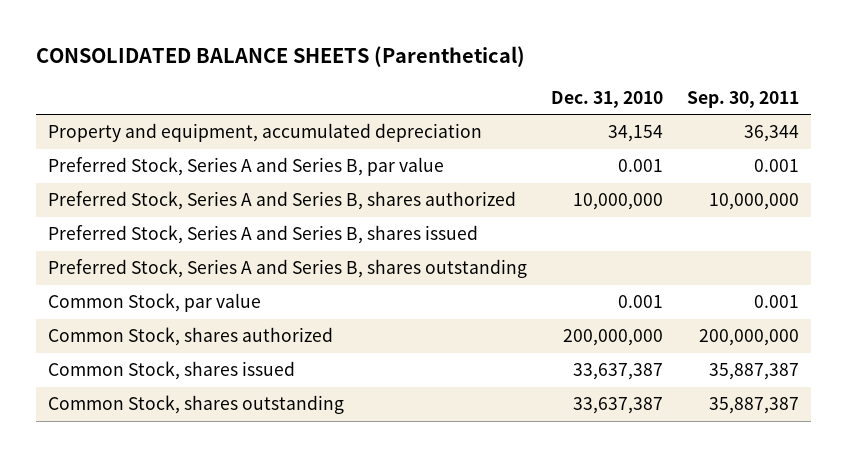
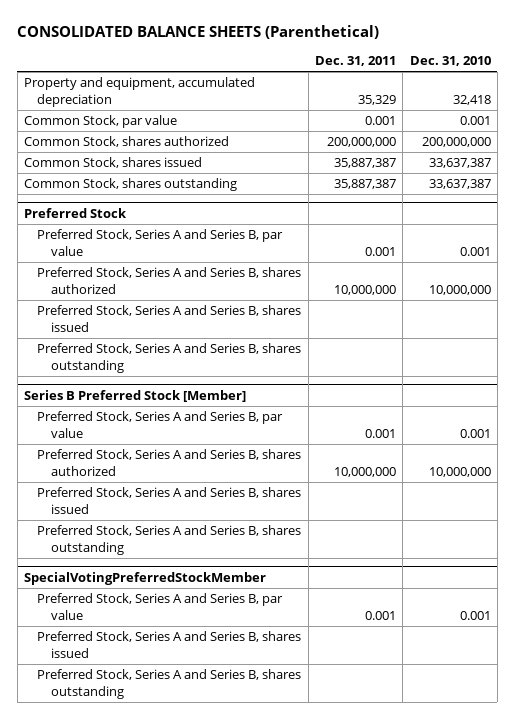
[687,90,800,108] Sep. 30, 2011 -> none
none -> [314,56,396,67] Dec. 31, 2011
[48,157,445,177] Preferred Stock, Series A and Series B, par value -> none
[48,191,517,211] Preferred Stock, Series A and Series B, shares authorized -> none
[48,225,479,245] Preferred Stock, Series A and Series B, shares issued -> none
[48,259,528,279] Preferred Stock, Series A and Series B, shares outstanding -> none
[608,125,664,143] 34,154 -> [452,94,491,105] 32,418
none -> [23,207,127,218] Preferred Stock
none -> [37,229,284,256] Preferred Stock, Series A and Series B, par value
none -> [37,267,302,294] Preferred Stock, Series A and Series B, shares authorized
none -> [37,305,302,332] Preferred Stock, Series A and Series B, shares issued
none -> [37,343,302,373] Preferred Stock, Series A and Series B, shares outstanding
none -> [23,389,246,402] Series B Preferred Stock [Member]
none -> [37,411,284,438] Preferred Stock, Series A and Series B, par value
none -> [37,449,302,476] Preferred Stock, Series A and Series B, shares authorized
none -> [37,487,302,514] Preferred Stock, Series A and Series B, shares issued
none -> [37,525,302,555] Preferred Stock, Series A and Series B, shares outstanding
none -> [23,571,266,585] SpecialVotingPreferredStockMember
none -> [37,593,284,620] Preferred Stock, Series A and Series B, par value
none -> [37,631,302,658] Preferred Stock, Series A and Series B, shares issued
none -> [37,669,302,699] Preferred Stock, Series A and Series B, shares outstanding

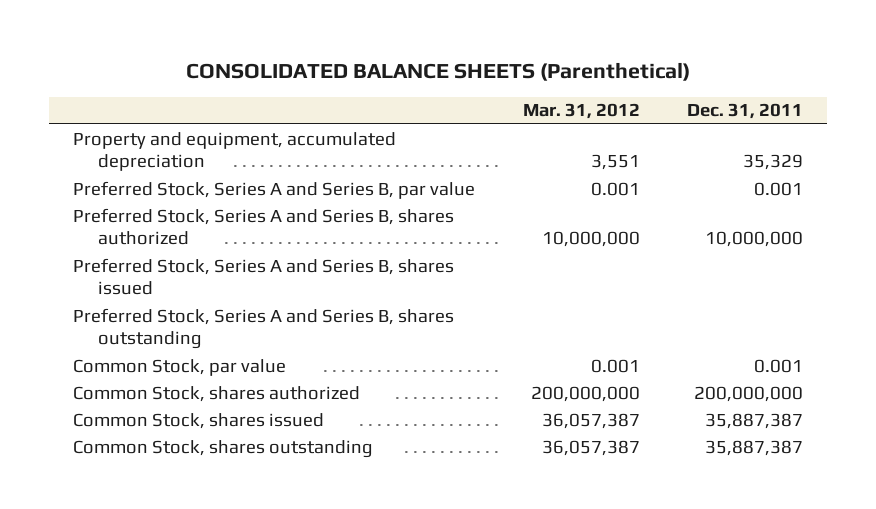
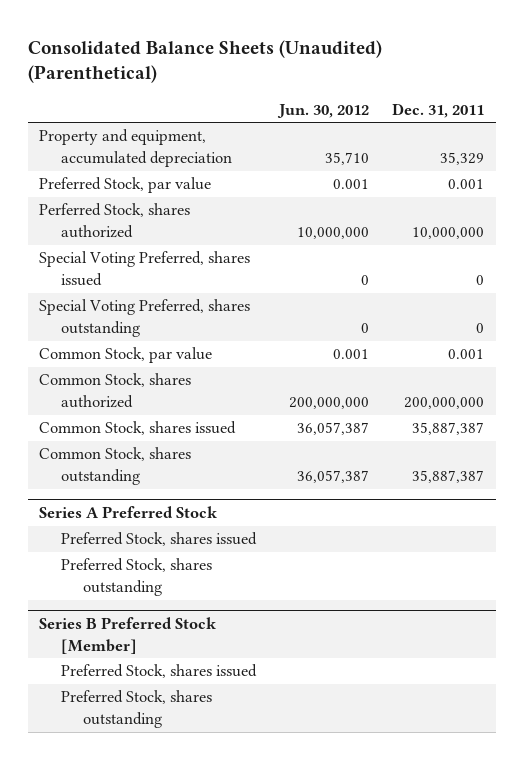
[186,62,691,82] CONSOLIDATED BALANCE SHEETS (Parenthetical) -> [27,39,382,84] Consolidated Balance Sheets (Unaudited) (Parenthetical)
[522,103,640,120] Mar. 31, 2012 -> none
none -> [277,103,370,118] Jun. 30, 2012
[73,257,455,296] Preferred Stock, Series A and Series B, shares issued -> none
[73,307,455,350] Preferred Stock, Series A and Series B, shares outstanding -> none
[73,180,476,199] Preferred Stock, Series A and Series B, par value -> [39,177,212,194] Preferred Stock, par value
[73,207,455,246] Preferred Stock, Series A and Series B, shares authorized -> [39,203,191,238] Perferred Stock, shares authorized
none -> [39,251,251,286] Special Voting Preferred, shares issued
none -> [39,299,251,337] Special Voting Preferred, shares outstanding
none -> [39,506,218,519] Series A Preferred Stock
none -> [61,532,258,547] Preferred Stock, shares issued
none -> [61,558,213,596] Preferred Stock, shares outstanding
none -> [39,617,217,654] Series B Preferred Stock [Member]
none -> [61,664,258,679] Preferred Stock, shares issued
none -> [61,690,213,728] Preferred Stock, shares outstanding

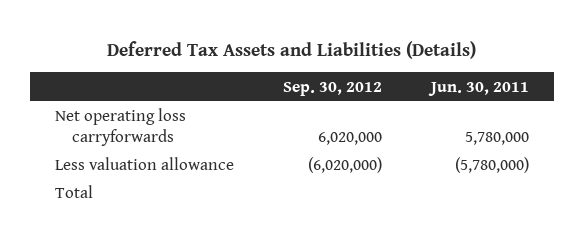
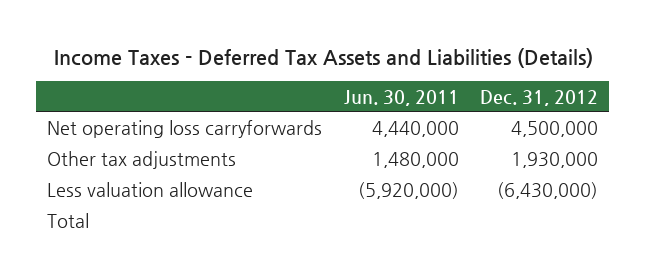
[106,40,476,59] Deferred Tax Assets and Liabilities (Details) -> [53,47,593,68] Income Taxes - Deferred Tax Assets and Liabilities (Details)
[282,81,382,96] Sep. 30, 2012 -> none
none -> [479,89,598,106] Dec. 31, 2012
[465,132,530,146] 5,780,000 -> [371,121,459,138] 4,440,000
none -> [47,151,237,170] Other tax adjustments
[455,157,530,174] (5,780,000) -> [357,182,459,200] (5,920,000)

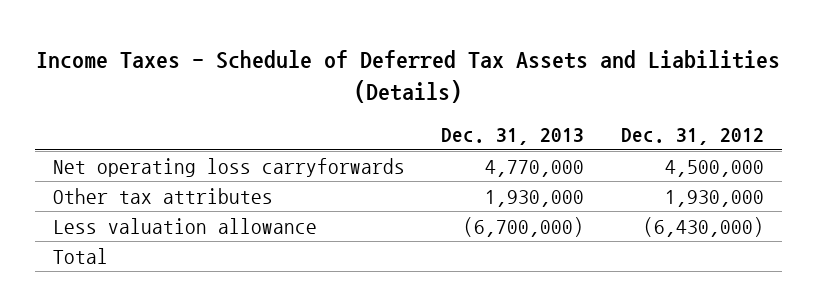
[53,47,593,68] Income Taxes - Deferred Tax Assets and Liabilities (Details) -> [36,49,781,103] Income Taxes - Schedule of Deferred Tax Assets and Liabilities (Details)
[343,89,459,106] Jun. 30, 2011 -> none
none -> [441,128,585,146] Dec. 31, 2013
[47,151,237,170] Other tax adjustments -> [52,187,273,204] Other tax attributes

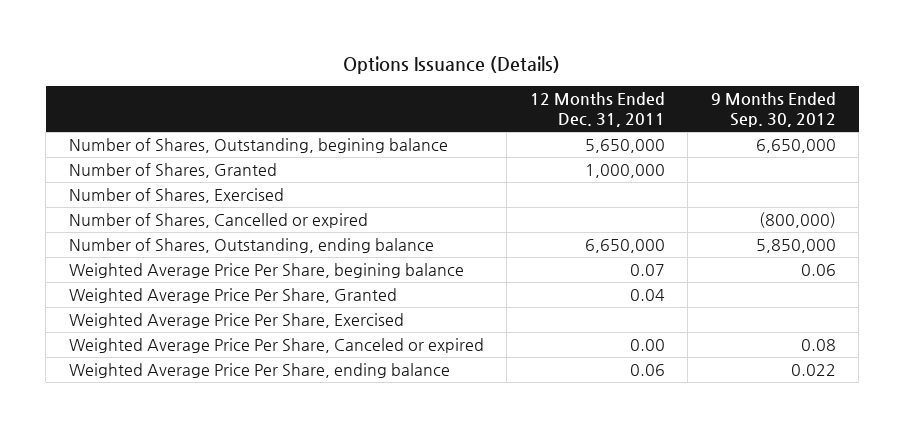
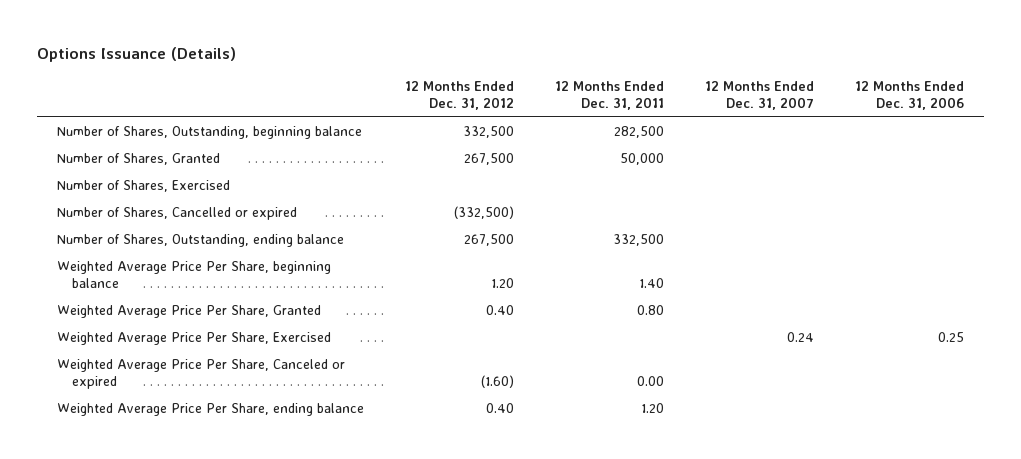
[710,91,836,128] 9 Months Ended Sep. 30, 2012 -> none
none -> [404,81,514,111] 12 Months Ended Dec. 31, 2012
none -> [704,81,814,111] 12 Months Ended Dec. 31, 2007
none -> [854,81,964,111] 12 Months Ended Dec. 31, 2006
[68,138,448,154] Number of Shares, Outstanding, begining balance -> [56,126,362,140] Number of Shares, Outstanding, beginning balance
[584,139,665,154] 5,650,000 -> [613,126,664,139] 282,500
[584,164,665,179] 1,000,000 -> [619,153,664,166] 50,000
[584,239,665,254] 6,650,000 -> [612,234,664,247] 332,500
[68,263,464,279] Weighted Average Price Per Share, begining balance -> [56,261,331,289] Weighted Average Price Per Share, beginning balance
[629,264,665,277] 0.07 -> [638,278,664,289] 1.40
[629,289,665,302] 0.04 -> [636,305,664,316] 0.80
[629,364,665,377] 0.06 -> [640,403,664,414] 1.20

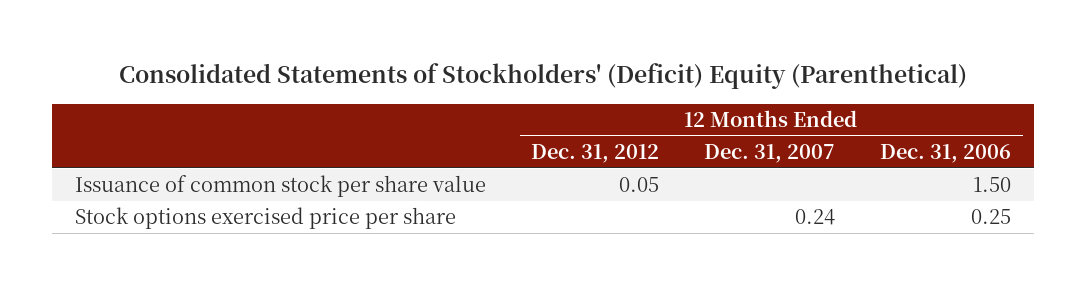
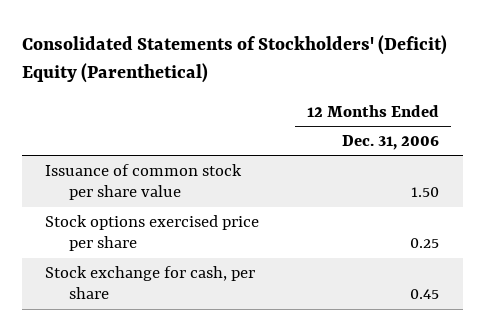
[530,144,659,164] Dec. 31, 2012 -> none
[704,144,836,164] Dec. 31, 2007 -> none
none -> [45,265,256,300] Stock exchange for cash, per share

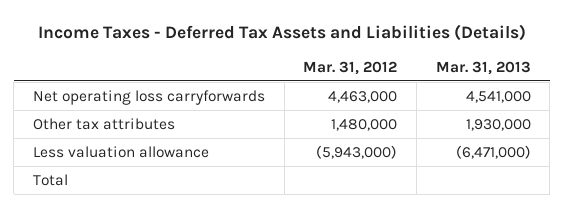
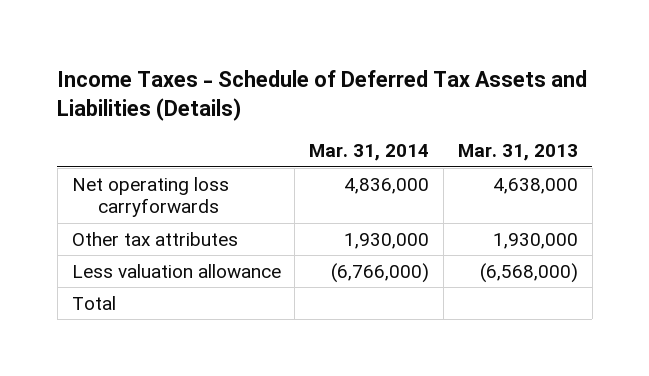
[37,23,526,41] Income Taxes - Deferred Tax Assets and Liabilities (Details) -> [57,69,588,121] Income Taxes - Schedule of Deferred Tax Assets and Liabilities (Details)
[303,60,398,75] Mar. 31, 2012 -> none
none -> [309,144,430,162] Mar. 31, 2014
[465,90,531,103] 4,541,000 -> [492,177,578,194] 4,638,000
[455,144,531,159] (6,471,000) -> [479,262,578,283] (6,568,000)

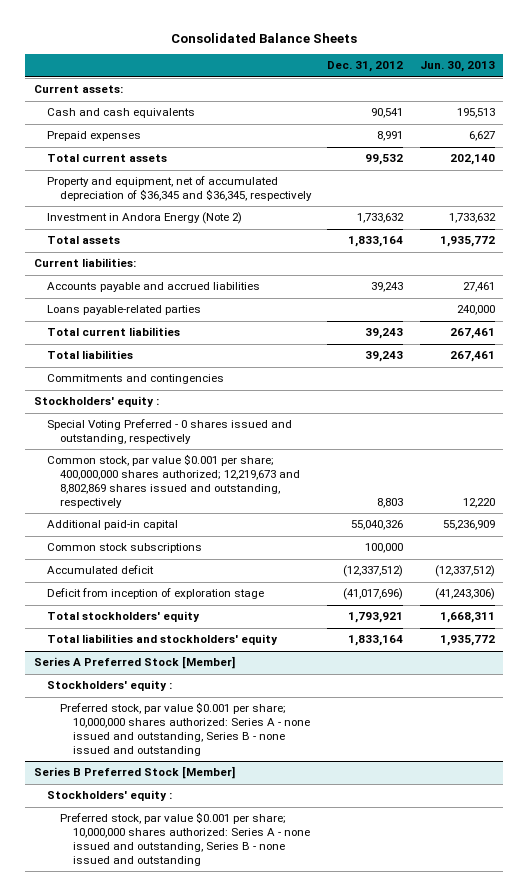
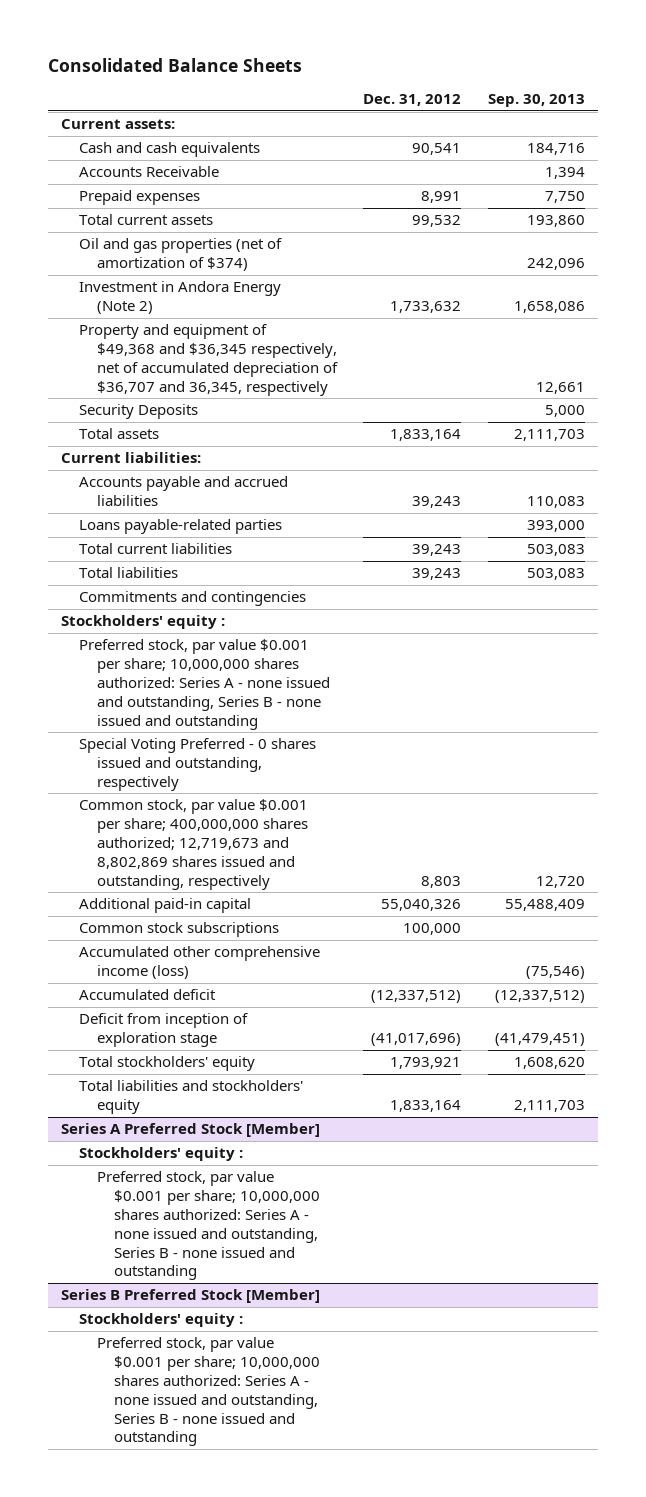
[419,61,495,73] Jun. 30, 2013 -> none
none -> [487,94,585,108] Sep. 30, 2013
none -> [79,166,220,178] Accounts Receivable
[46,176,312,202] Property and equipment, net of accumulated depreciation of $36,345 and $36,345, respectively -> none
none -> [79,238,283,272] Oil and gas properties (net of amortization of $374)
none -> [79,324,338,396] Property and equipment of $49,368 and $36,345 respectively, net of accumulated depreciation of $36,707 and 36,345, respectively
none -> [79,404,199,420] Security Deposits
none -> [79,639,330,730] Preferred stock, par value $0.001 per share; 10,000,000 shares authorized: Series A - none issued and outstanding, Series B - none issued and outstanding
[46,454,300,508] Common stock, par value $0.001 per share; 400,000,000 shares authorized; 12,219,673 and 8,802,869 shares issued and outstanding, respectively -> [79,799,309,890] Common stock, par value $0.001 per share; 400,000,000 shares authorized; 12,719,673 and 8,802,869 shares issued and outstanding, respectively
none -> [79,946,321,980] Accumulated other comprehensive income (loss)

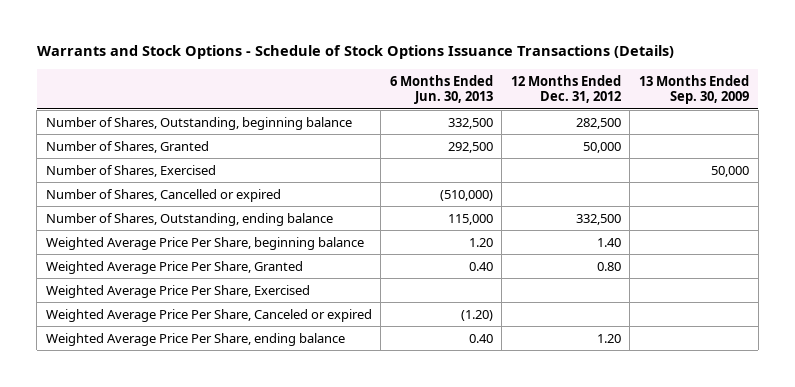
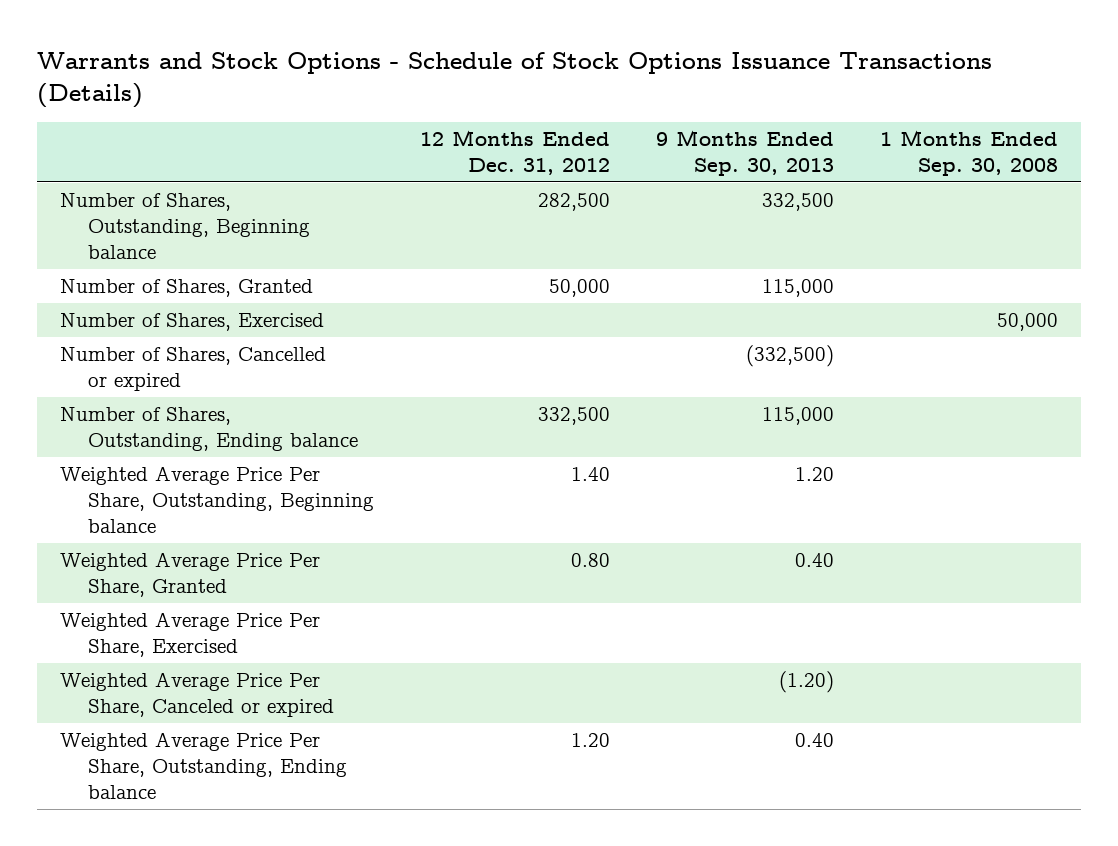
[389,74,493,105] 6 Months Ended Jun. 30, 2013 -> none
[639,74,750,105] 13 Months Ended Sep. 30, 2009 -> none
none -> [655,130,834,177] 9 Months Ended Sep. 30, 2013
none -> [879,130,1058,177] 1 Months Ended Sep. 30, 2008
[45,116,352,130] Number of Shares, Outstanding, beginning balance -> [59,193,310,259] Number of Shares, Outstanding, Beginning balance
[45,212,333,226] Number of Shares, Outstanding, ending balance -> [59,407,358,451] Number of Shares, Outstanding, Ending balance
[45,236,364,250] Weighted Average Price Per Share, beginning balance -> [59,466,374,533] Weighted Average Price Per Share, Outstanding, Beginning balance
[45,332,345,346] Weighted Average Price Per Share, ending balance -> [59,732,347,799] Weighted Average Price Per Share, Outstanding, Ending balance

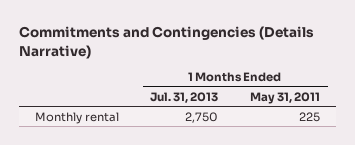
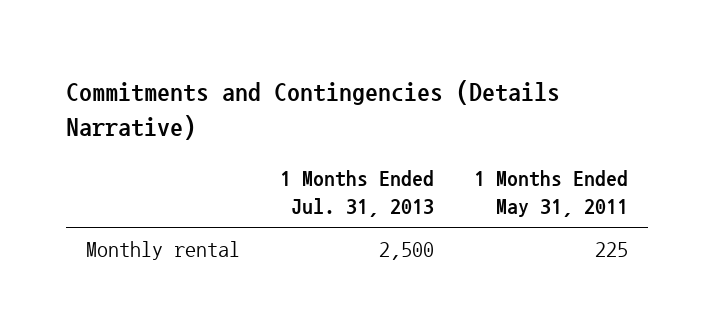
[185,111,219,123] 2,750 -> [379,241,435,260] 2,500

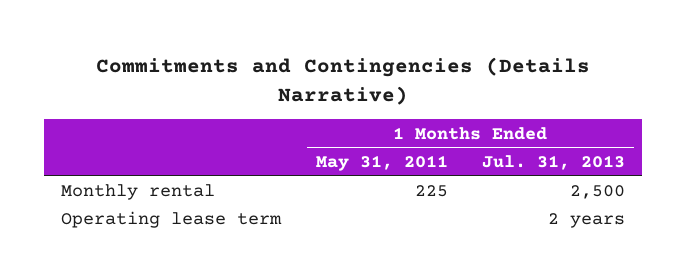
none -> [61,211,283,229] Operating lease term

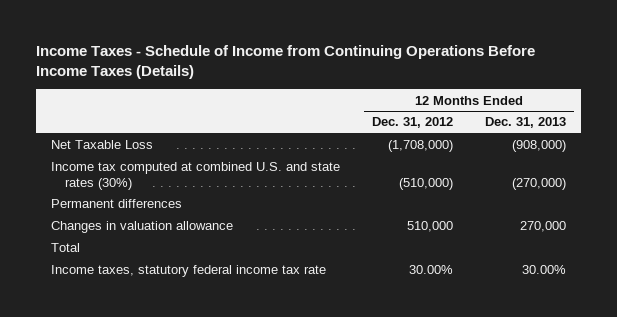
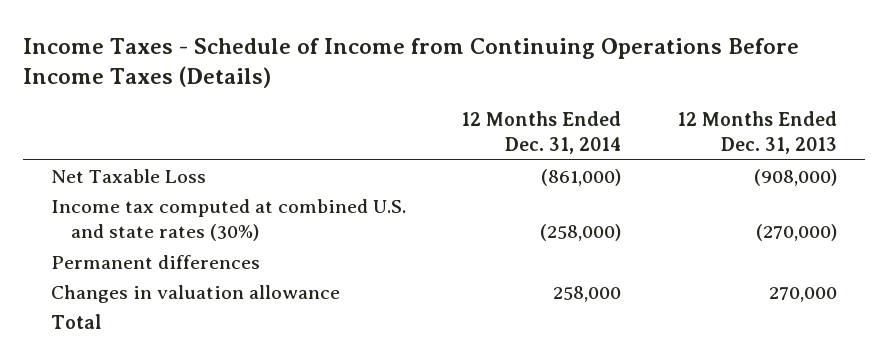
[372,117,454,129] Dec. 31, 2012 -> none
none -> [461,110,622,155] 12 Months Ended Dec. 31, 2014
[51,265,327,278] Income taxes, statutory federal income tax rate -> none

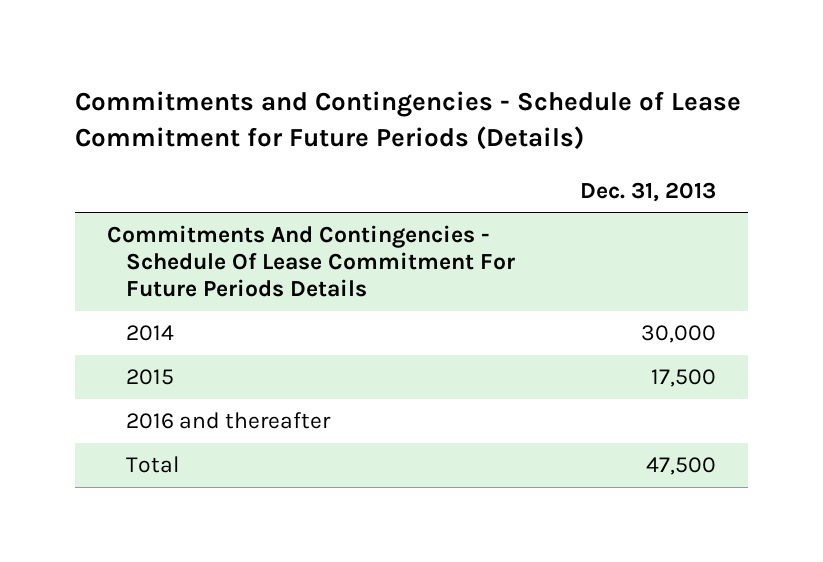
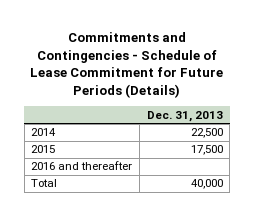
[107,225,515,297] Commitments And Contingencies - Schedule Of Lease Commitment For Future Periods Details -> none
[640,325,716,344] 30,000 -> [190,128,223,139] 22,500
[645,457,716,476] 47,500 -> [190,179,223,190] 40,000

